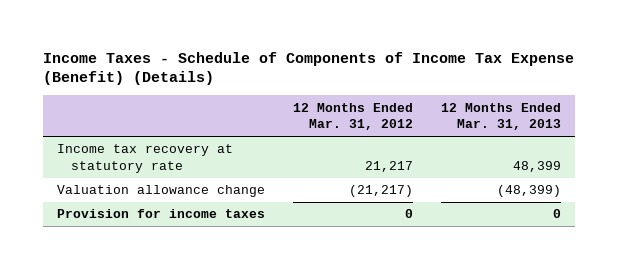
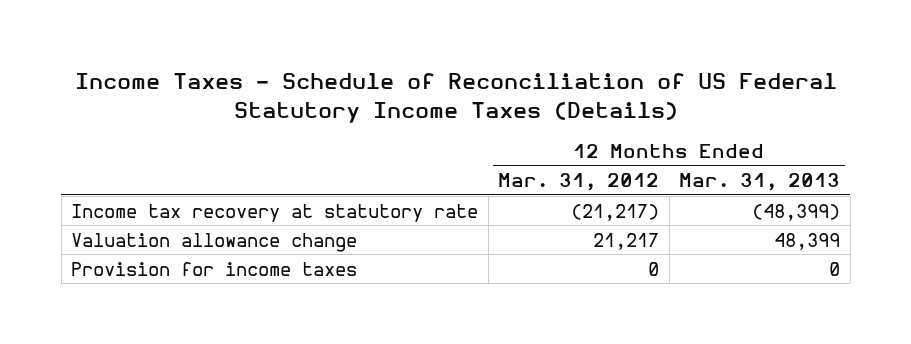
[42,51,574,86] Income Taxes - Schedule of Components of Income Tax Expense (Benefit) (Details) -> [74,73,837,123] Income Taxes - Schedule of Reconciliation of US Federal Statutory Income Taxes (Details)
[364,160,413,172] 21,217 -> [571,203,660,221] (21,217)
[513,160,562,172] 48,399 -> [752,203,841,221] (48,399)
[348,185,413,198] (21,217) -> [593,232,660,250] 21,217
[497,185,562,198] (48,399) -> [774,232,841,250] 48,399

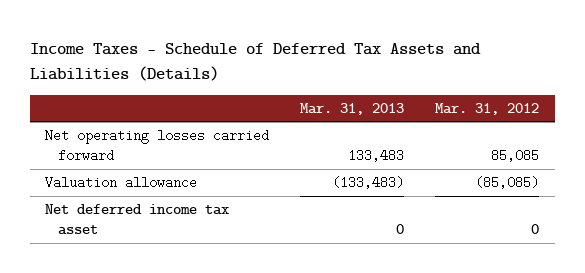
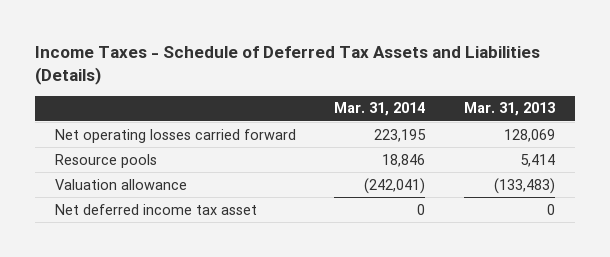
[435,102,540,115] Mar. 31, 2012 -> none
none -> [334,102,426,117] Mar. 31, 2014
[348,149,405,163] 133,483 -> [504,128,556,142] 128,069
none -> [54,153,157,168] Resource pools

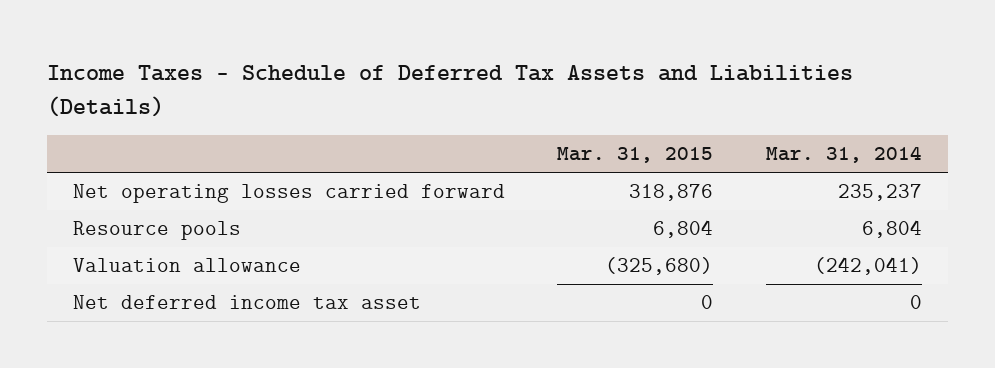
[464,102,556,117] Mar. 31, 2013 -> none
none -> [557,147,714,164] Mar. 31, 2015
[374,128,427,142] 223,195 -> [837,184,922,202] 235,237
[382,153,426,167] 18,846 -> [861,220,922,239] 6,804

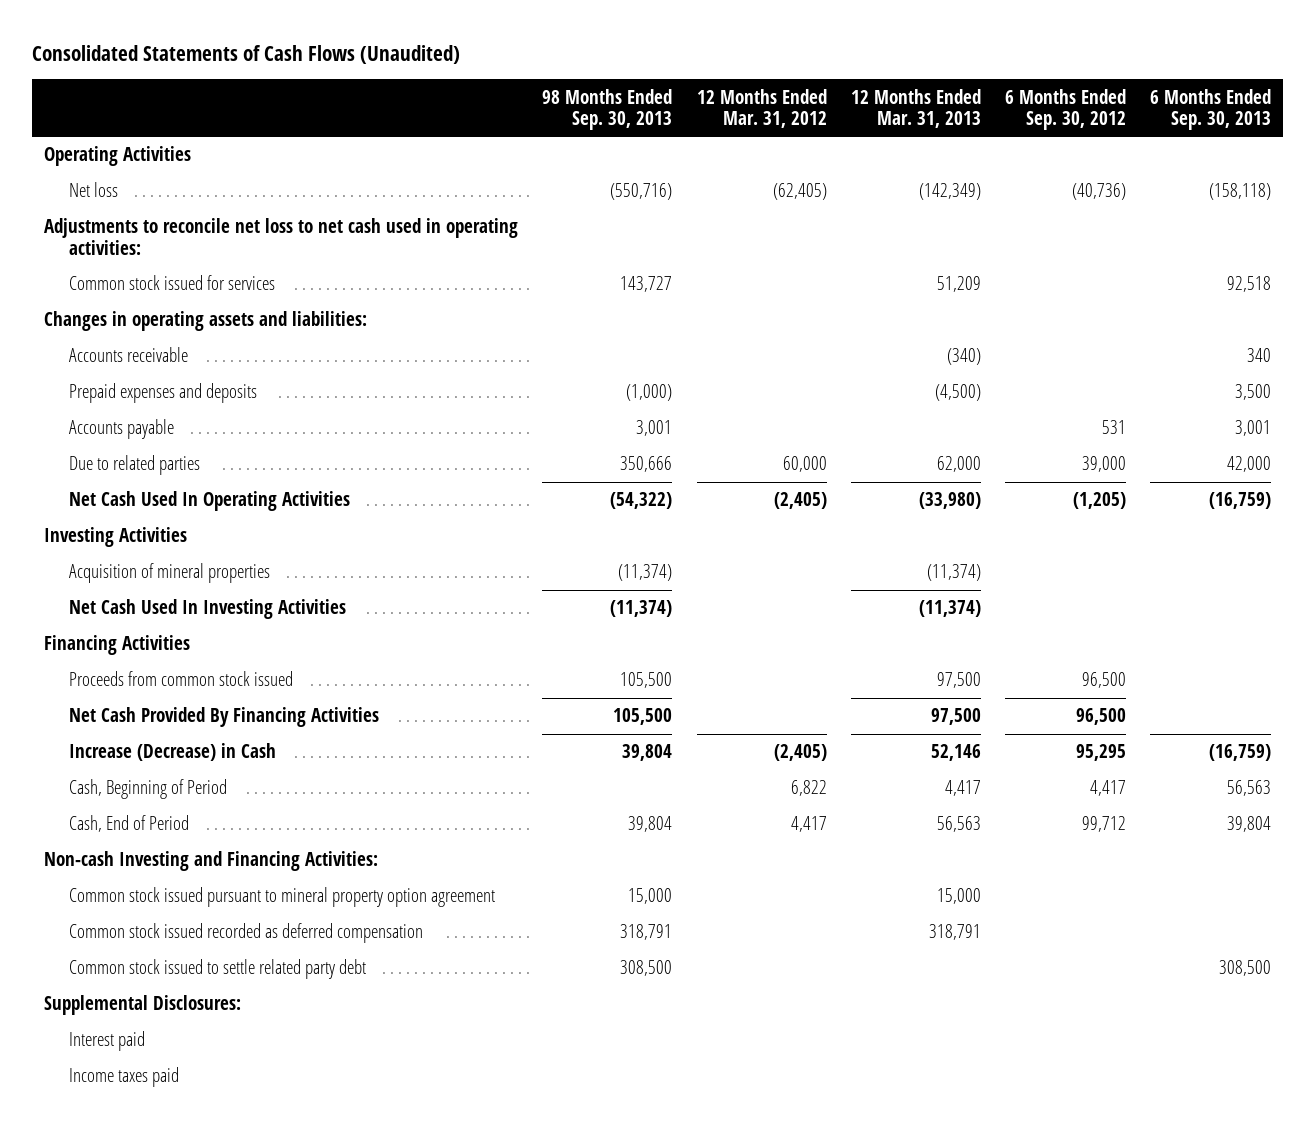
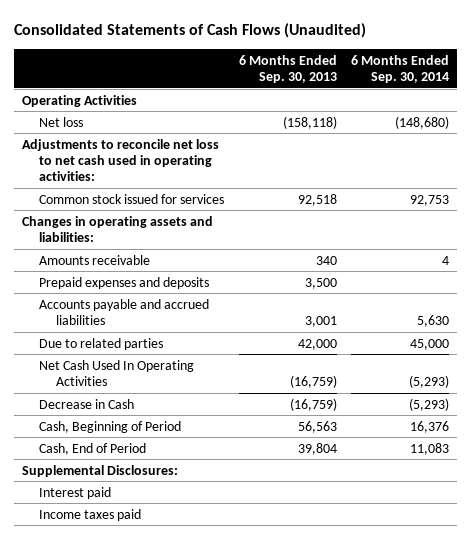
[542,88,673,131] 98 Months Ended Sep. 30, 2013 -> none
[696,88,827,129] 12 Months Ended Mar. 31, 2012 -> none
[850,88,981,129] 12 Months Ended Mar. 31, 2013 -> none
[1004,88,1126,131] 6 Months Ended Sep. 30, 2012 -> none
none -> [351,54,450,83] 6 Months Ended Sep. 30, 2014
[69,347,189,363] Accounts receivable -> [38,254,150,265] Amounts receivable
[69,419,175,440] Accounts payable -> none
none -> [38,298,209,325] Accounts payable and accrued liabilities
[44,527,188,548] Investing Activities -> none
[69,563,271,584] Acquisition of mineral properties -> none
[69,599,347,620] Net Cash Used In Investing Activities -> none
[44,635,191,656] Financing Activities -> none
[69,671,294,687] Proceeds from common stock issued -> none
[69,707,380,728] Net Cash Provided By Financing Activities -> none
[69,743,277,762] Increase (Decrease) in Cash -> [38,398,134,409] Decrease in Cash
[44,851,379,872] Non-cash Investing and Financing Activities: -> none
[69,887,496,908] Common stock issued pursuant to mineral property option agreement -> none
[69,923,424,944] Common stock issued recorded as deferred compensation -> none
[69,959,367,980] Common stock issued to settle related party debt -> none

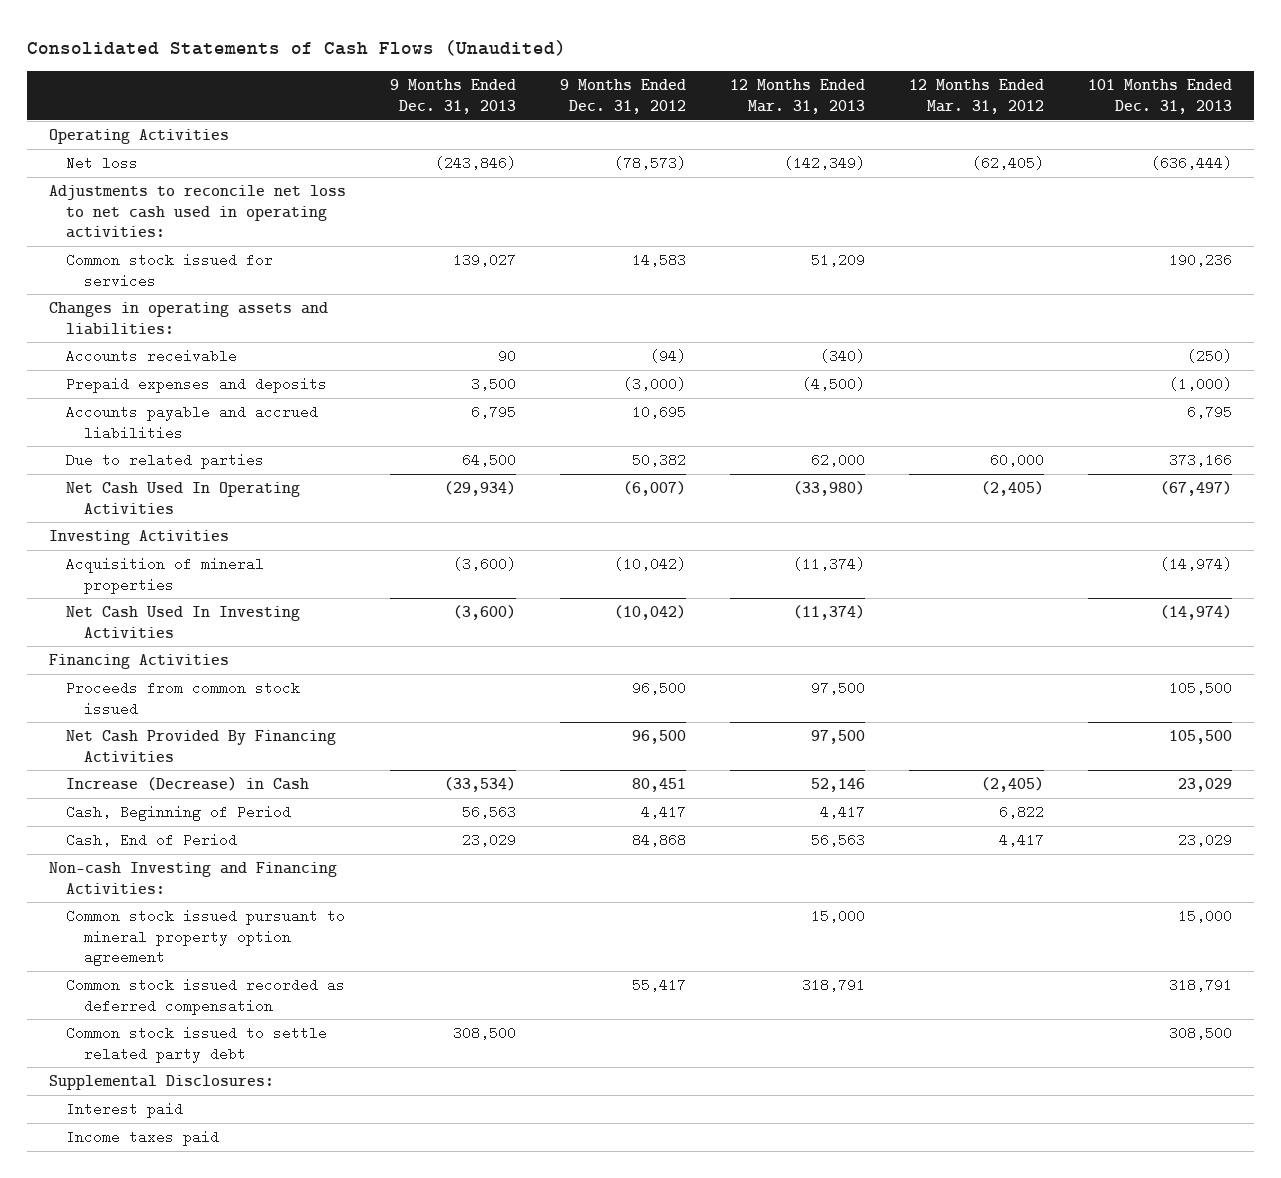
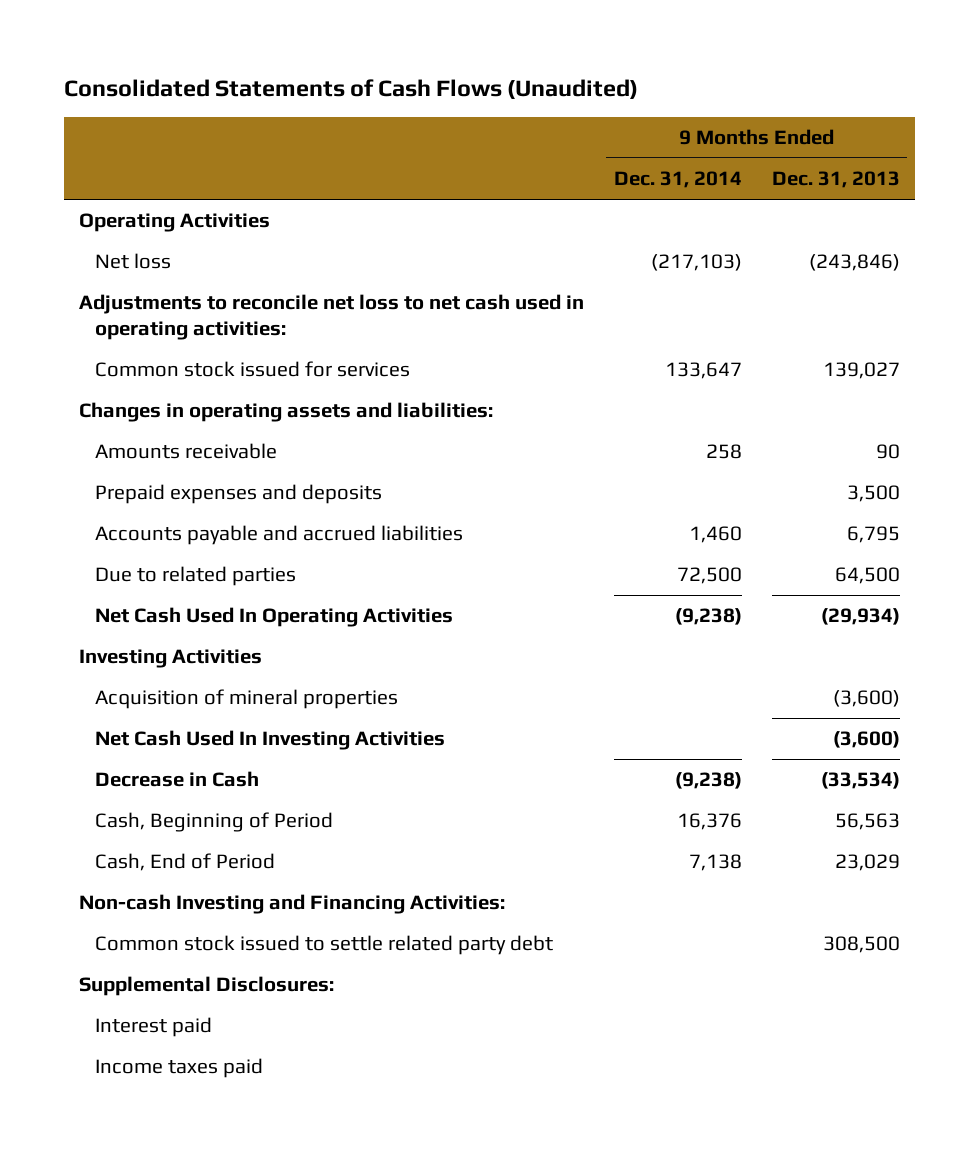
[560,79,687,114] 9 Months Ended Dec. 31, 2012 -> none
[730,79,866,114] 12 Months Ended Mar. 31, 2013 -> none
[909,79,1045,114] 12 Months Ended Mar. 31, 2012 -> none
[1088,79,1233,114] 101 Months Ended Dec. 31, 2013 -> none
none -> [613,171,742,189] Dec. 31, 2014
[66,349,238,364] Accounts receivable -> [94,443,277,460] Amounts receivable
[49,654,230,670] Financing Activities -> none
[66,681,301,716] Proceeds from common stock issued -> none
[66,730,337,762] Net Cash Provided By Financing Activities -> none
[66,777,310,792] Increase (Decrease) in Cash -> [94,771,259,788] Decrease in Cash
[66,909,346,966] Common stock issued pursuant to mineral property option agreement -> none
[66,978,346,1015] Common stock issued recorded as deferred compensation -> none

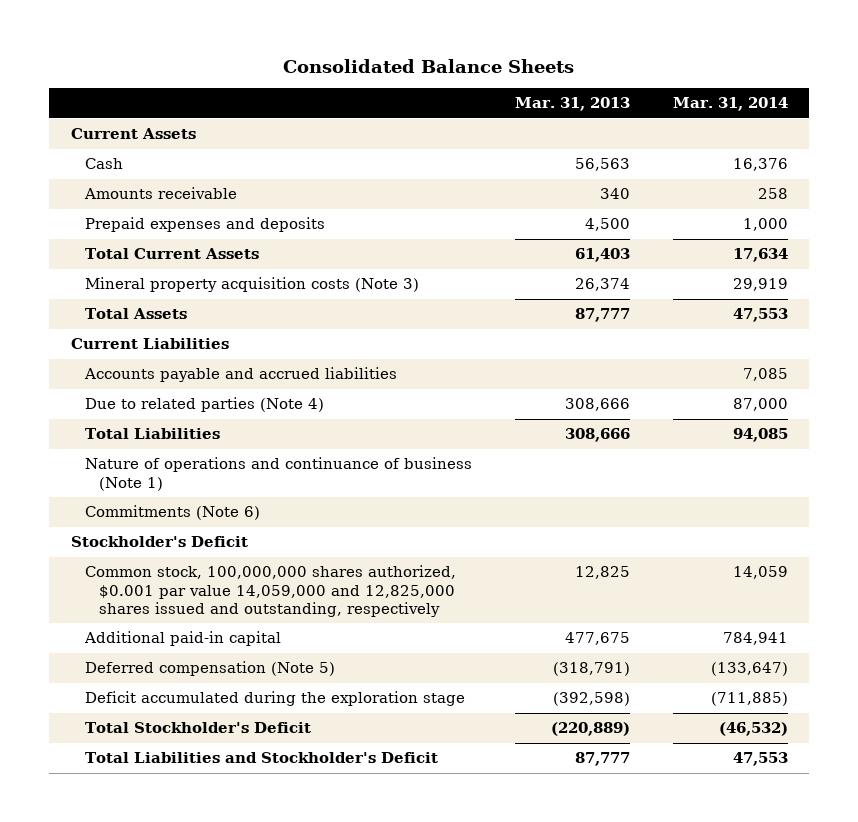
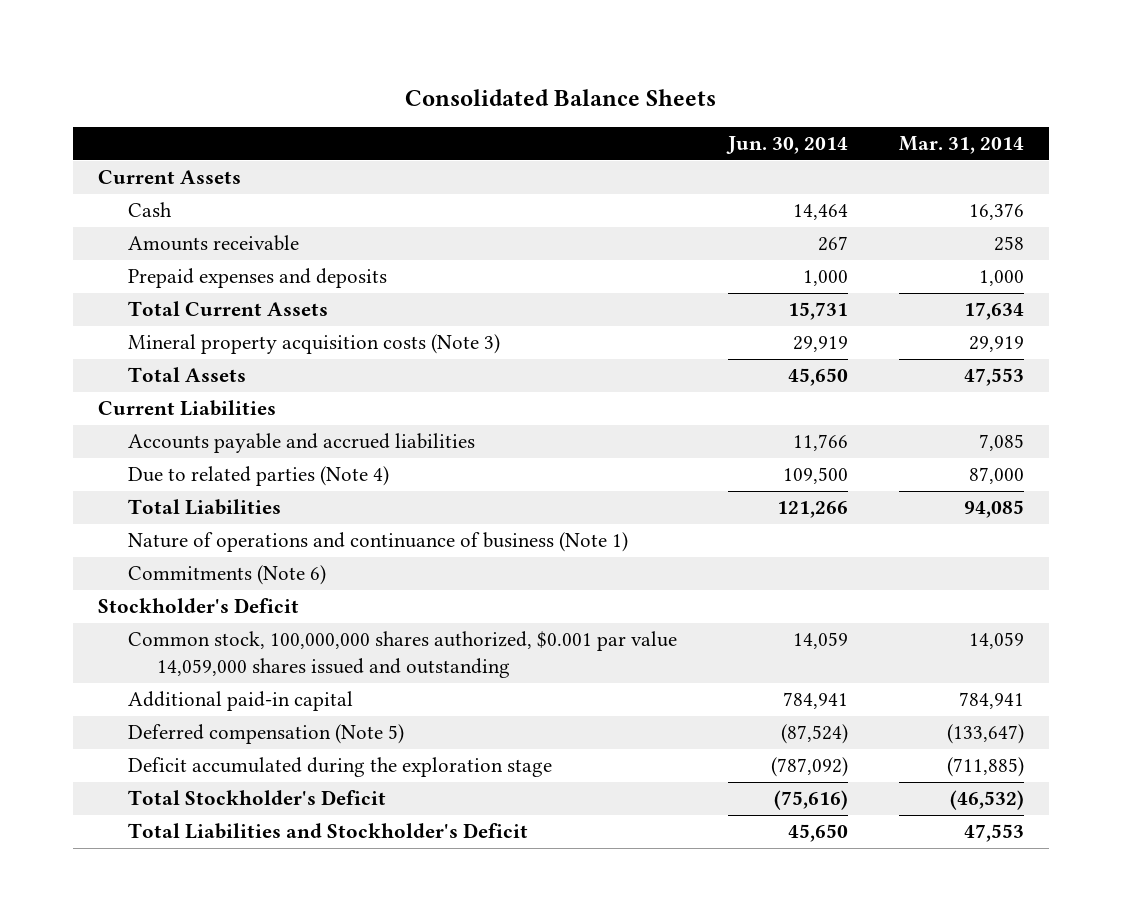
[514,97,630,112] Mar. 31, 2013 -> none
none -> [725,136,848,155] Jun. 30, 2014
[84,565,456,617] Common stock, 100,000,000 shares authorized, $0.001 par value 14,059,000 and 12,825,000 shares issued and outstanding, respectively -> [127,631,677,679] Common stock, 100,000,000 shares authorized, $0.001 par value 14,059,000 shares issued and outstanding

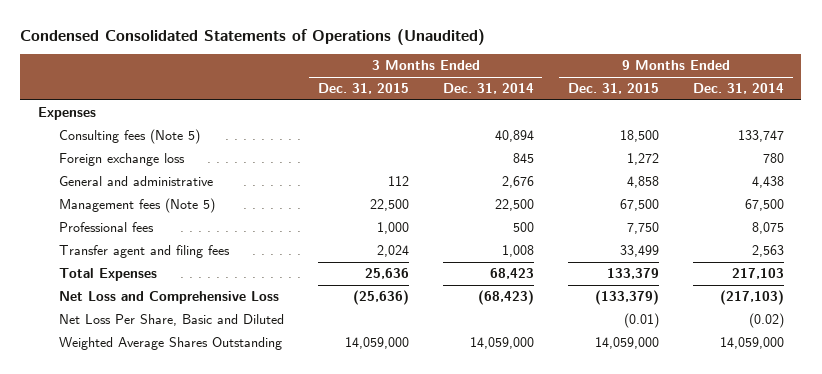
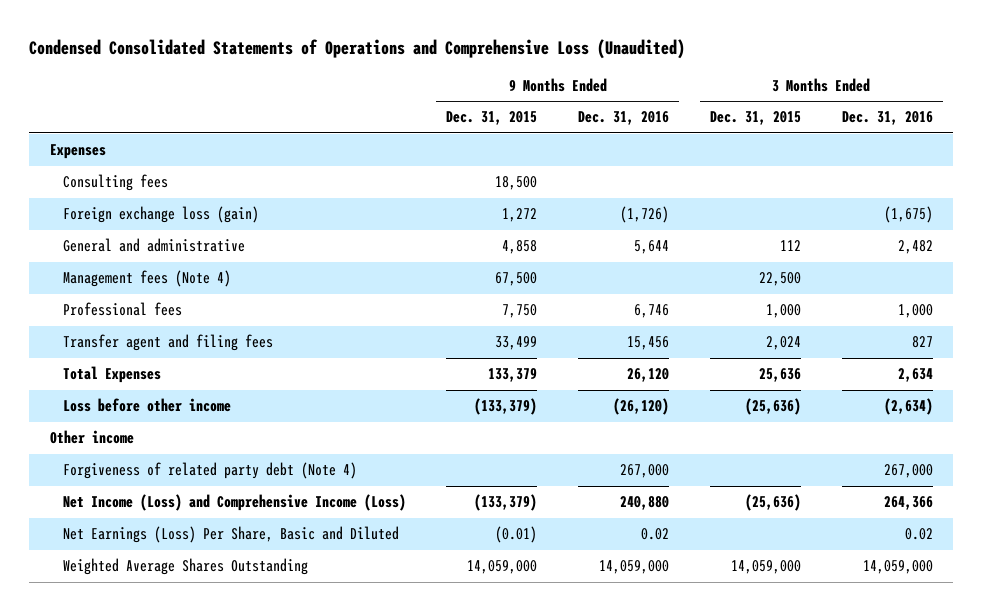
[20,29,486,46] Condensed Consolidated Statements of Operations (Unaudited) -> [29,38,686,59] Condensed Consolidated Statements of Operations and Comprehensive Loss (Unaudited)
[442,82,534,94] Dec. 31, 2014 -> none
[693,82,785,94] Dec. 31, 2014 -> none
none -> [578,111,670,126] Dec. 31, 2016
none -> [841,111,933,126] Dec. 31, 2016
[58,128,200,144] Consulting fees (Note 5) -> [62,174,168,192] Consulting fees
[58,152,185,166] Foreign exchange loss -> [62,206,259,224] Foreign exchange loss (gain)
[58,197,215,213] Management fees (Note 5) -> [62,270,231,288] Management fees (Note 4)
none -> [62,398,231,413] Loss before other income
none -> [49,430,134,445] Other income
none -> [62,462,357,480] Forgiveness of related party debt (Note 4)
[58,290,279,304] Net Loss and Comprehensive Loss -> [62,494,406,512] Net Income (Loss) and Comprehensive Income (Loss)
[58,313,284,326] Net Loss Per Share, Basic and Diluted -> [62,526,399,544] Net Earnings (Loss) Per Share, Basic and Diluted

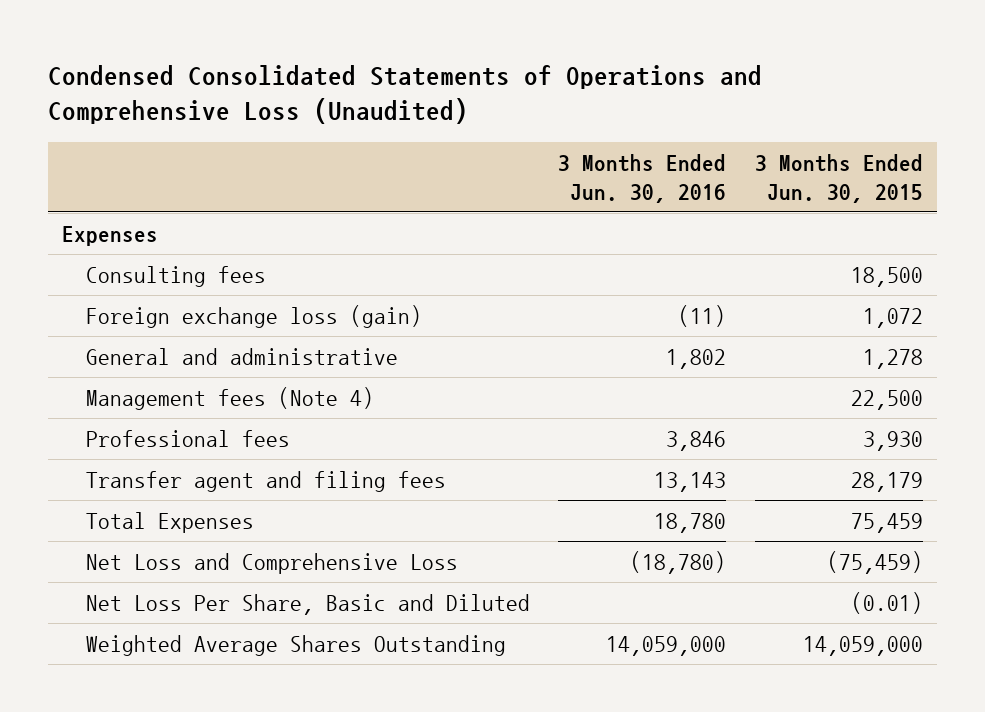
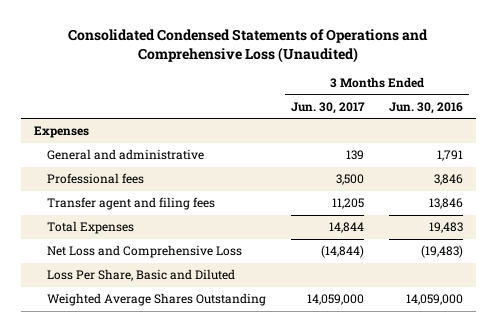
[47,64,762,125] Condensed Consolidated Statements of Operations and Comprehensive Loss (Unaudited) -> [68,28,429,63] Consolidated Condensed Statements of Operations and Comprehensive Loss (Unaudited)
[754,154,923,203] 3 Months Ended Jun. 30, 2015 -> none
none -> [290,101,365,114] Jun. 30, 2017
[85,266,266,288] Consulting fees -> none
[85,305,422,329] Foreign exchange loss (gain) -> none
[85,387,374,411] Management fees (Note 4) -> none
[666,349,727,370] 1,802 -> [437,150,464,162] 1,791
[654,472,727,493] 13,143 -> [429,198,464,210] 13,846
[654,513,727,534] 18,780 -> [429,222,464,234] 19,483
[630,551,727,575] (18,780) -> [421,245,464,259] (19,483)
[85,594,530,616] Net Loss Per Share, Basic and Diluted -> [46,269,235,282] Loss Per Share, Basic and Diluted

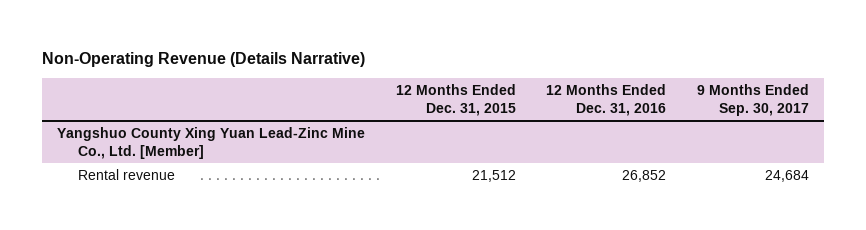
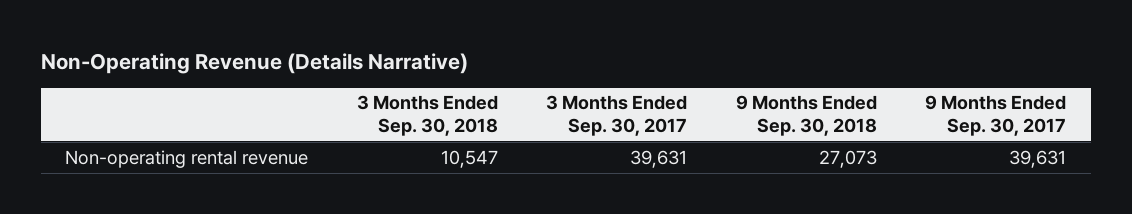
[395,84,516,117] 12 Months Ended Dec. 31, 2015 -> none
[546,84,667,117] 12 Months Ended Dec. 31, 2016 -> none
none -> [356,95,498,136] 3 Months Ended Sep. 30, 2018
none -> [546,95,688,136] 3 Months Ended Sep. 30, 2017
none -> [735,95,877,136] 9 Months Ended Sep. 30, 2018
[57,127,366,160] Yangshuo County Xing Yuan Lead-Zinc Mine Co., Ltd. [Member] -> none
[78,169,176,181] Rental revenue -> [65,149,309,168] Non-operating rental revenue
[764,170,809,183] 24,684 -> [1009,149,1067,168] 39,631

